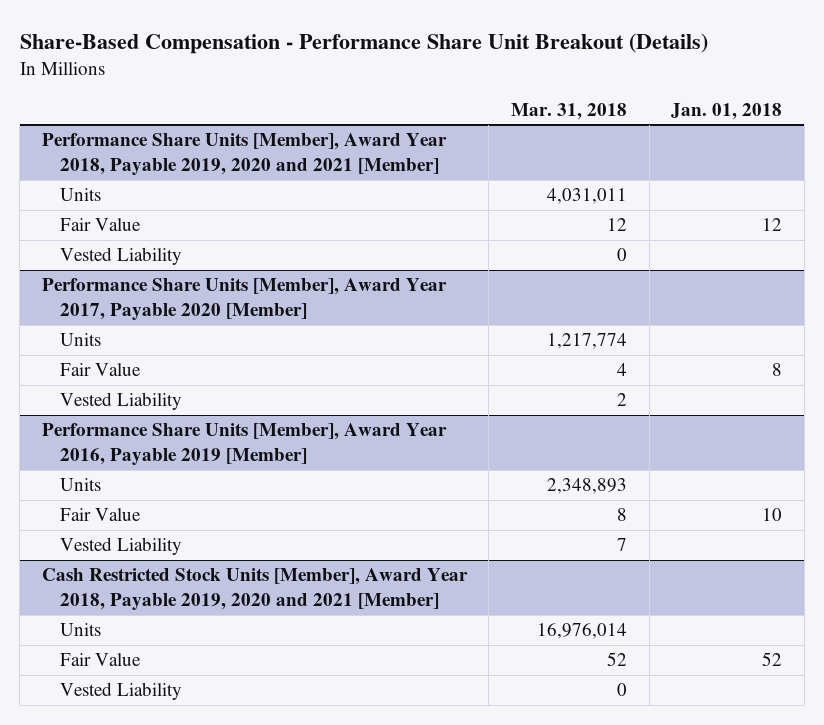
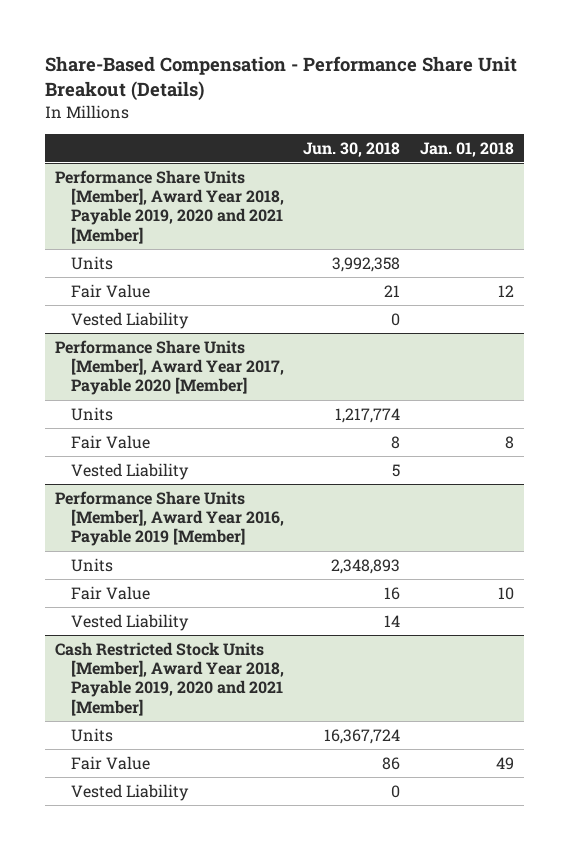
[510,102,627,120] Mar. 31, 2018 -> none
none -> [303,141,401,157] Jun. 30, 2018
[762,652,783,667] 52 -> [495,756,514,770] 49

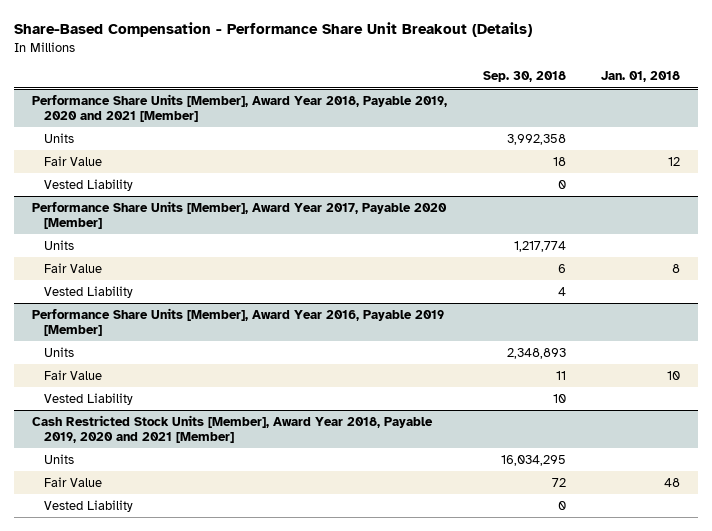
[303,141,401,157] Jun. 30, 2018 -> none
none -> [482,71,566,83] Sep. 30, 2018
[495,756,514,770] 49 -> [664,477,681,487] 48

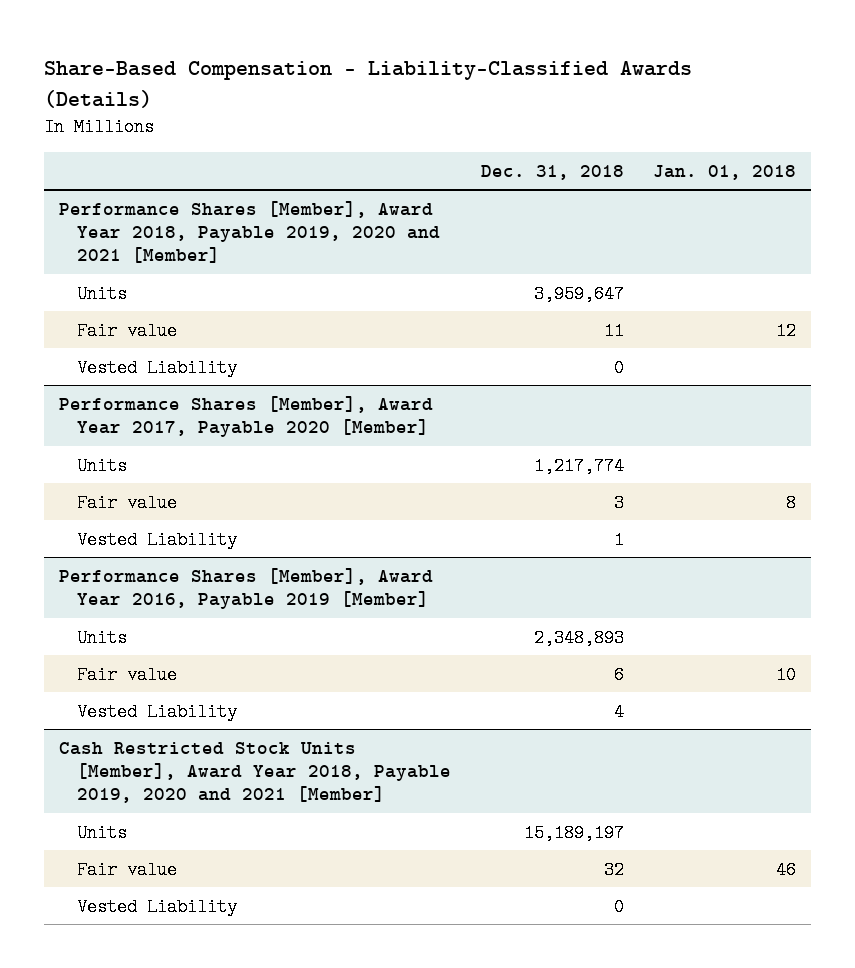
[14,22,533,38] Share-Based Compensation - Performance Share Unit Breakout (Details) -> [44,60,693,108] Share-Based Compensation - Liability-Classified Awards (Details)
[482,71,566,83] Sep. 30, 2018 -> none
none -> [480,164,624,180] Dec. 31, 2018
[31,93,447,123] Performance Share Units [Member], Award Year 2018, Payable 2019, 2020 and 2021 [Member] -> [58,200,441,264] Performance Shares [Member], Award Year 2018, Payable 2019, 2020 and 2021 [Member]
[43,155,102,166] Fair Value -> [77,321,178,340] Fair value
[31,200,447,230] Performance Share Units [Member], Award Year 2017, Payable 2020 [Member] -> [58,395,433,438] Performance Shares [Member], Award Year 2017, Payable 2020 [Member]
[43,262,102,273] Fair Value -> [77,493,178,512] Fair value
[31,307,444,337] Performance Share Units [Member], Award Year 2016, Payable 2019 [Member] -> [58,567,433,610] Performance Shares [Member], Award Year 2016, Payable 2019 [Member]
[43,369,102,380] Fair Value -> [77,665,178,684] Fair value
[43,476,102,487] Fair Value -> [77,860,178,879] Fair value
[664,477,681,487] 48 -> [775,860,796,879] 46

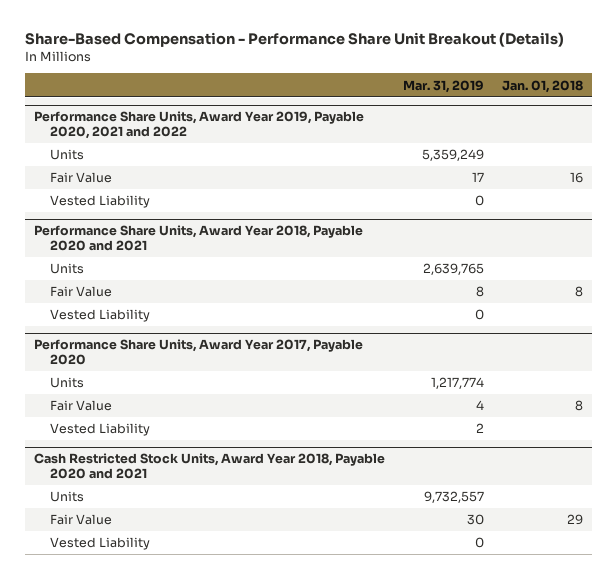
[44,60,693,108] Share-Based Compensation - Liability-Classified Awards (Details) -> [24,32,564,48] Share-Based Compensation - Performance Share Unit Breakout (Details)
[480,164,624,180] Dec. 31, 2018 -> none
none -> [402,79,484,93] Mar. 31, 2019
none -> [33,111,364,140] Performance Share Units, Award Year 2019, Payable 2020, 2021 and 2022
none -> [50,149,85,161] Units
none -> [50,172,113,184] Fair Value
none -> [50,195,151,209] Vested Liability
[58,200,441,264] Performance Shares [Member], Award Year 2018, Payable 2019, 2020 and 2021 [Member] -> [33,225,363,252] Performance Share Units, Award Year 2018, Payable 2020 and 2021
[77,321,178,340] Fair value -> [50,286,113,298] Fair Value
[775,321,796,340] 12 -> [574,286,583,298] 8
[58,395,433,438] Performance Shares [Member], Award Year 2017, Payable 2020 [Member] -> [33,339,363,366] Performance Share Units, Award Year 2017, Payable 2020
[77,493,178,512] Fair value -> [50,400,113,412] Fair Value
[58,567,433,610] Performance Shares [Member], Award Year 2016, Payable 2019 [Member] -> none
[77,628,128,647] Units -> none
[77,665,178,684] Fair value -> none
[77,702,238,721] Vested Liability -> none
[58,741,452,804] Cash Restricted Stock Units [Member], Award Year 2018, Payable 2019, 2020 and 2021 [Member] -> [33,453,385,480] Cash Restricted Stock Units, Award Year 2018, Payable 2020 and 2021
[77,860,178,879] Fair value -> [50,514,113,526] Fair Value
[775,860,796,879] 46 -> [566,514,583,526] 29

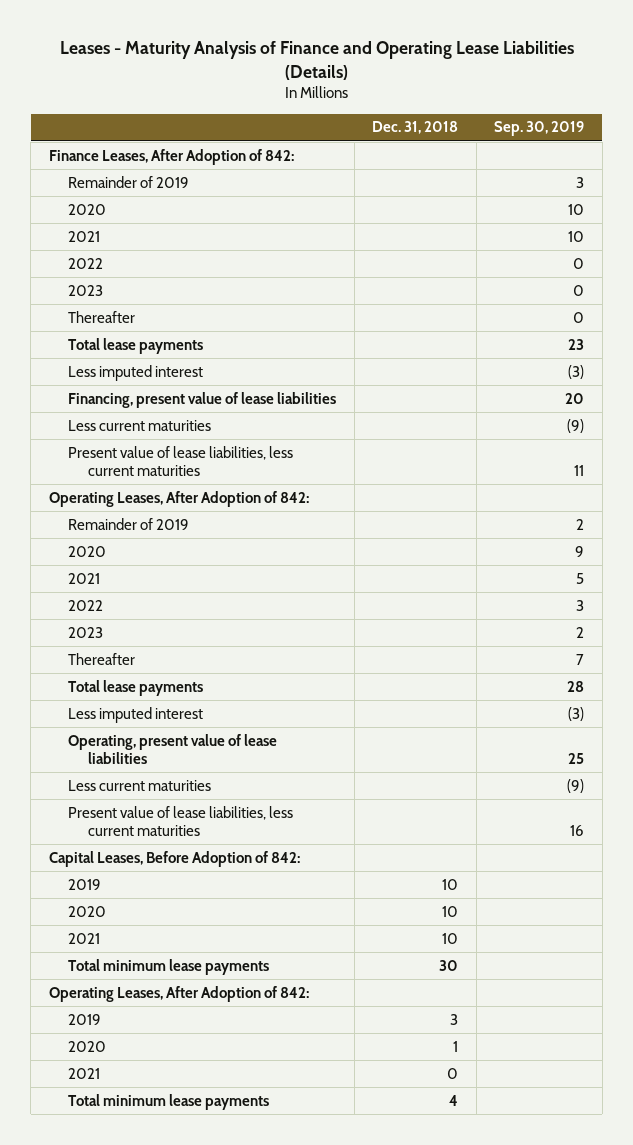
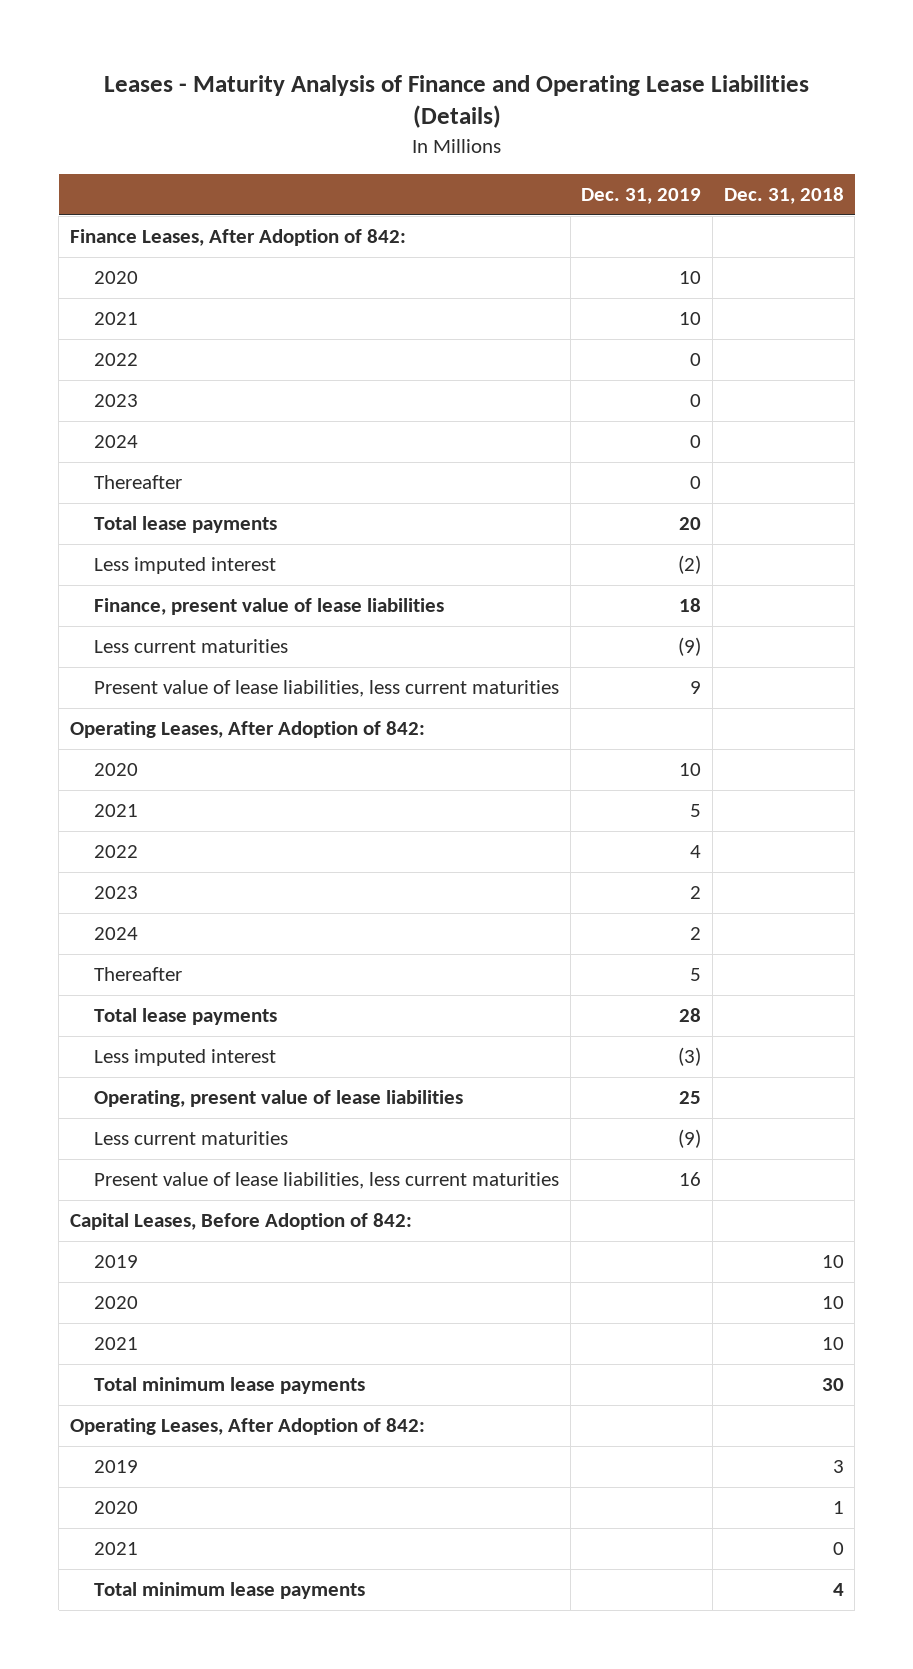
[494,121,585,137] Sep. 30, 2019 -> none
none -> [581,188,702,205] Dec. 31, 2019
[68,175,190,188] Remainder of 2019 -> none
none -> [94,435,139,449] 2024
[68,391,337,408] Financing, present value of lease liabilities -> [94,598,445,616] Finance, present value of lease liabilities
[68,517,190,530] Remainder of 2019 -> none
none -> [94,927,139,941] 2024

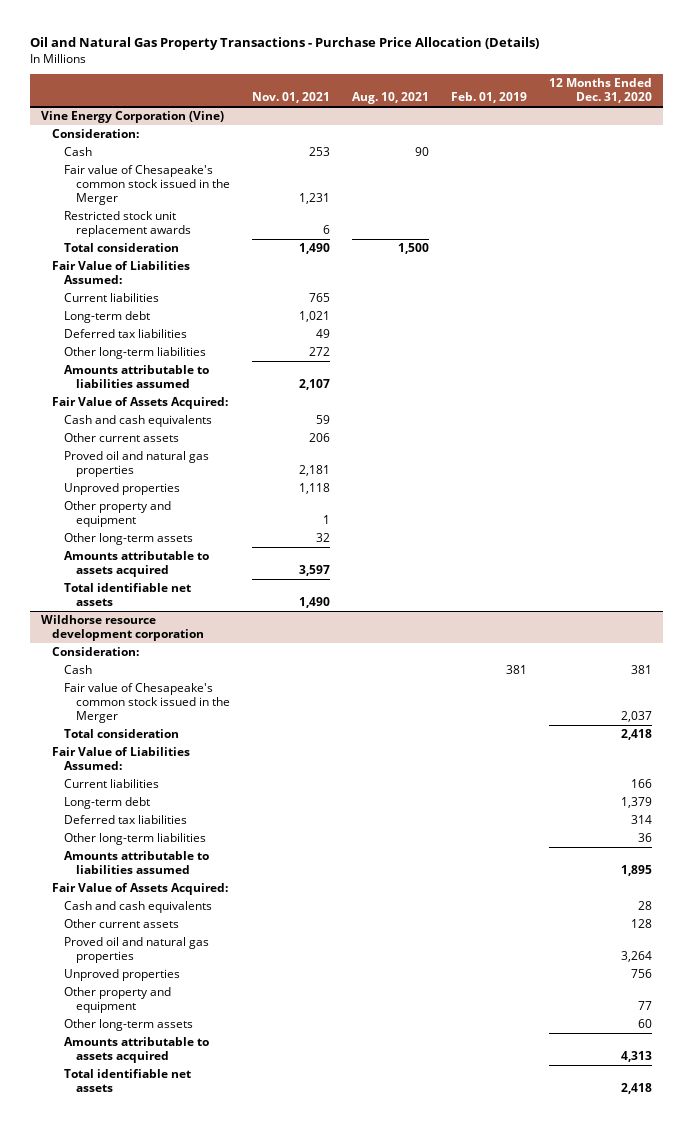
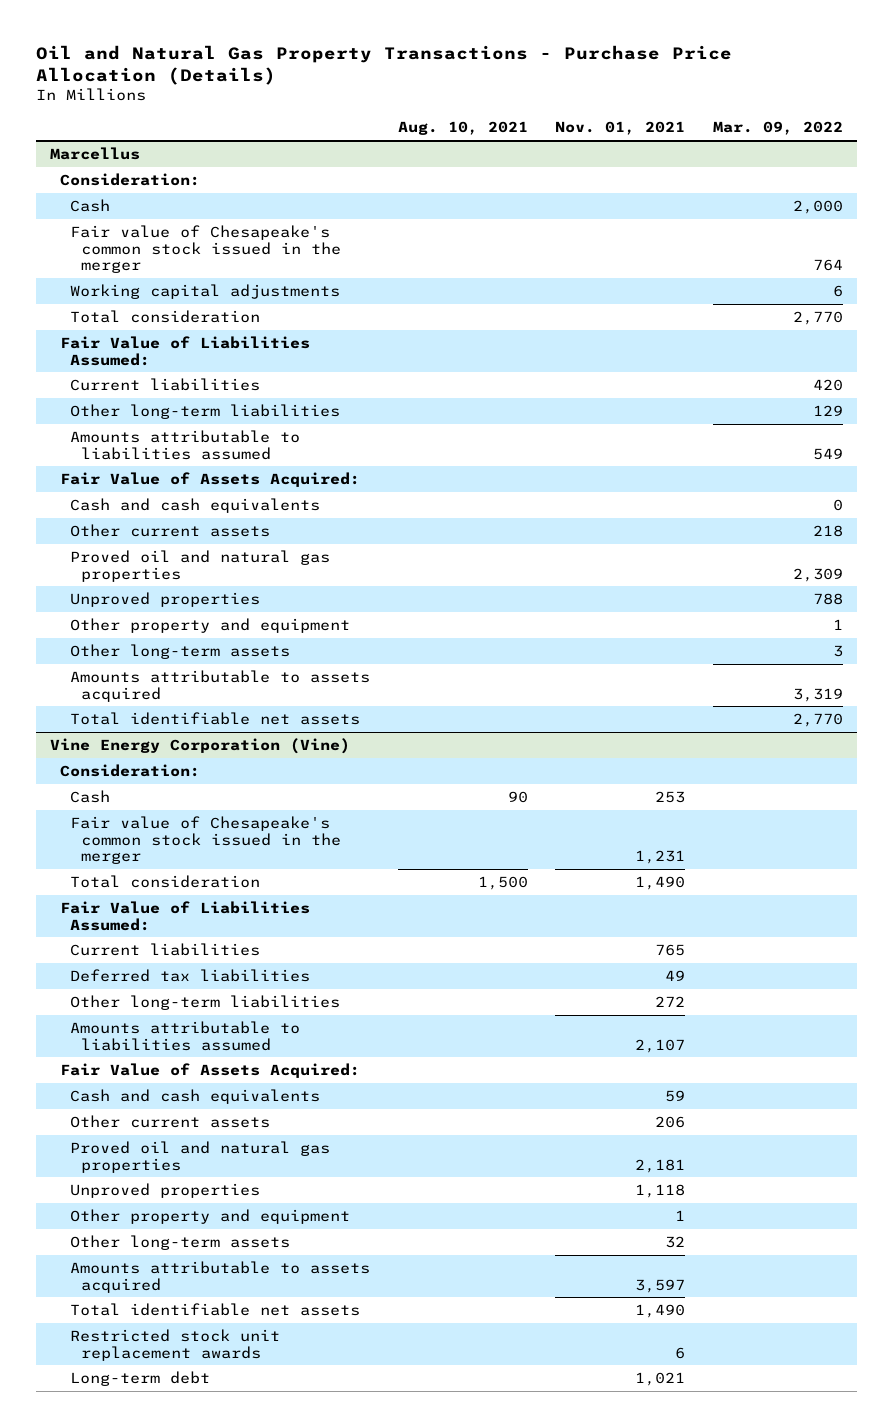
[451,92,528,104] Feb. 01, 2019 -> none
[549,78,653,104] 12 Months Ended Dec. 31, 2020 -> none
none -> [713,121,844,136] Mar. 09, 2022
none -> [50,146,141,160] Marcellus
none -> [60,172,201,186] Consideration:
none -> [70,198,111,212] Cash
none -> [70,224,341,274] Fair value of Chesapeake's common stock issued in the merger
none -> [70,283,341,299] Working capital adjustments
none -> [70,309,261,323] Total consideration
none -> [60,335,311,366] Fair Value of Liabilities Assumed:
none -> [70,377,261,391] Current liabilities
none -> [70,403,341,419] Other long-term liabilities
none -> [70,429,301,460] Amounts attributable to liabilities assumed
none -> [60,471,361,487] Fair Value of Assets Acquired:
none -> [70,497,321,513] Cash and cash equivalents
none -> [70,523,271,537] Other current assets
none -> [70,549,331,582] Proved oil and natural gas properties
none -> [70,591,261,607] Unproved properties
none -> [70,617,351,633] Other property and equipment
none -> [70,643,291,659] Other long-term assets
none -> [70,669,371,702] Amounts attributable to assets acquired
none -> [70,711,361,725] Total identifiable net assets
[64,165,230,205] Fair value of Chesapeake's common stock issued in the Merger -> [70,815,341,865] Fair value of Chesapeake's common stock issued in the merger
[40,615,205,642] Wildhorse resource development corporation -> none
[52,647,140,657] Consideration: -> none
[64,665,93,675] Cash -> none
[64,683,230,723] Fair value of Chesapeake's common stock issued in the Merger -> none
[64,729,180,739] Total consideration -> none
[52,747,191,771] Fair Value of Liabilities Assumed: -> none
[64,779,160,789] Current liabilities -> none
[64,797,151,810] Long-term debt -> none
[64,815,188,825] Deferred tax liabilities -> none
[64,833,207,846] Other long-term liabilities -> none
[64,851,210,875] Amounts attributable to liabilities assumed -> none
[52,883,229,896] Fair Value of Assets Acquired: -> none
[64,901,213,914] Cash and cash equivalents -> none
[64,919,180,929] Other current assets -> none
[64,937,210,964] Proved oil and natural gas properties -> none
[64,969,181,982] Unproved properties -> none
[64,987,172,1014] Other property and equipment -> none
[64,1019,194,1032] Other long-term assets -> none
[64,1037,210,1064] Amounts attributable to assets acquired -> none
[64,1069,192,1093] Total identifiable net assets -> none
[64,211,191,238] Restricted stock unit replacement awards -> [70,1328,281,1361] Restricted stock unit replacement awards
[64,311,151,324] Long-term debt -> [70,1370,211,1386] Long-term debt

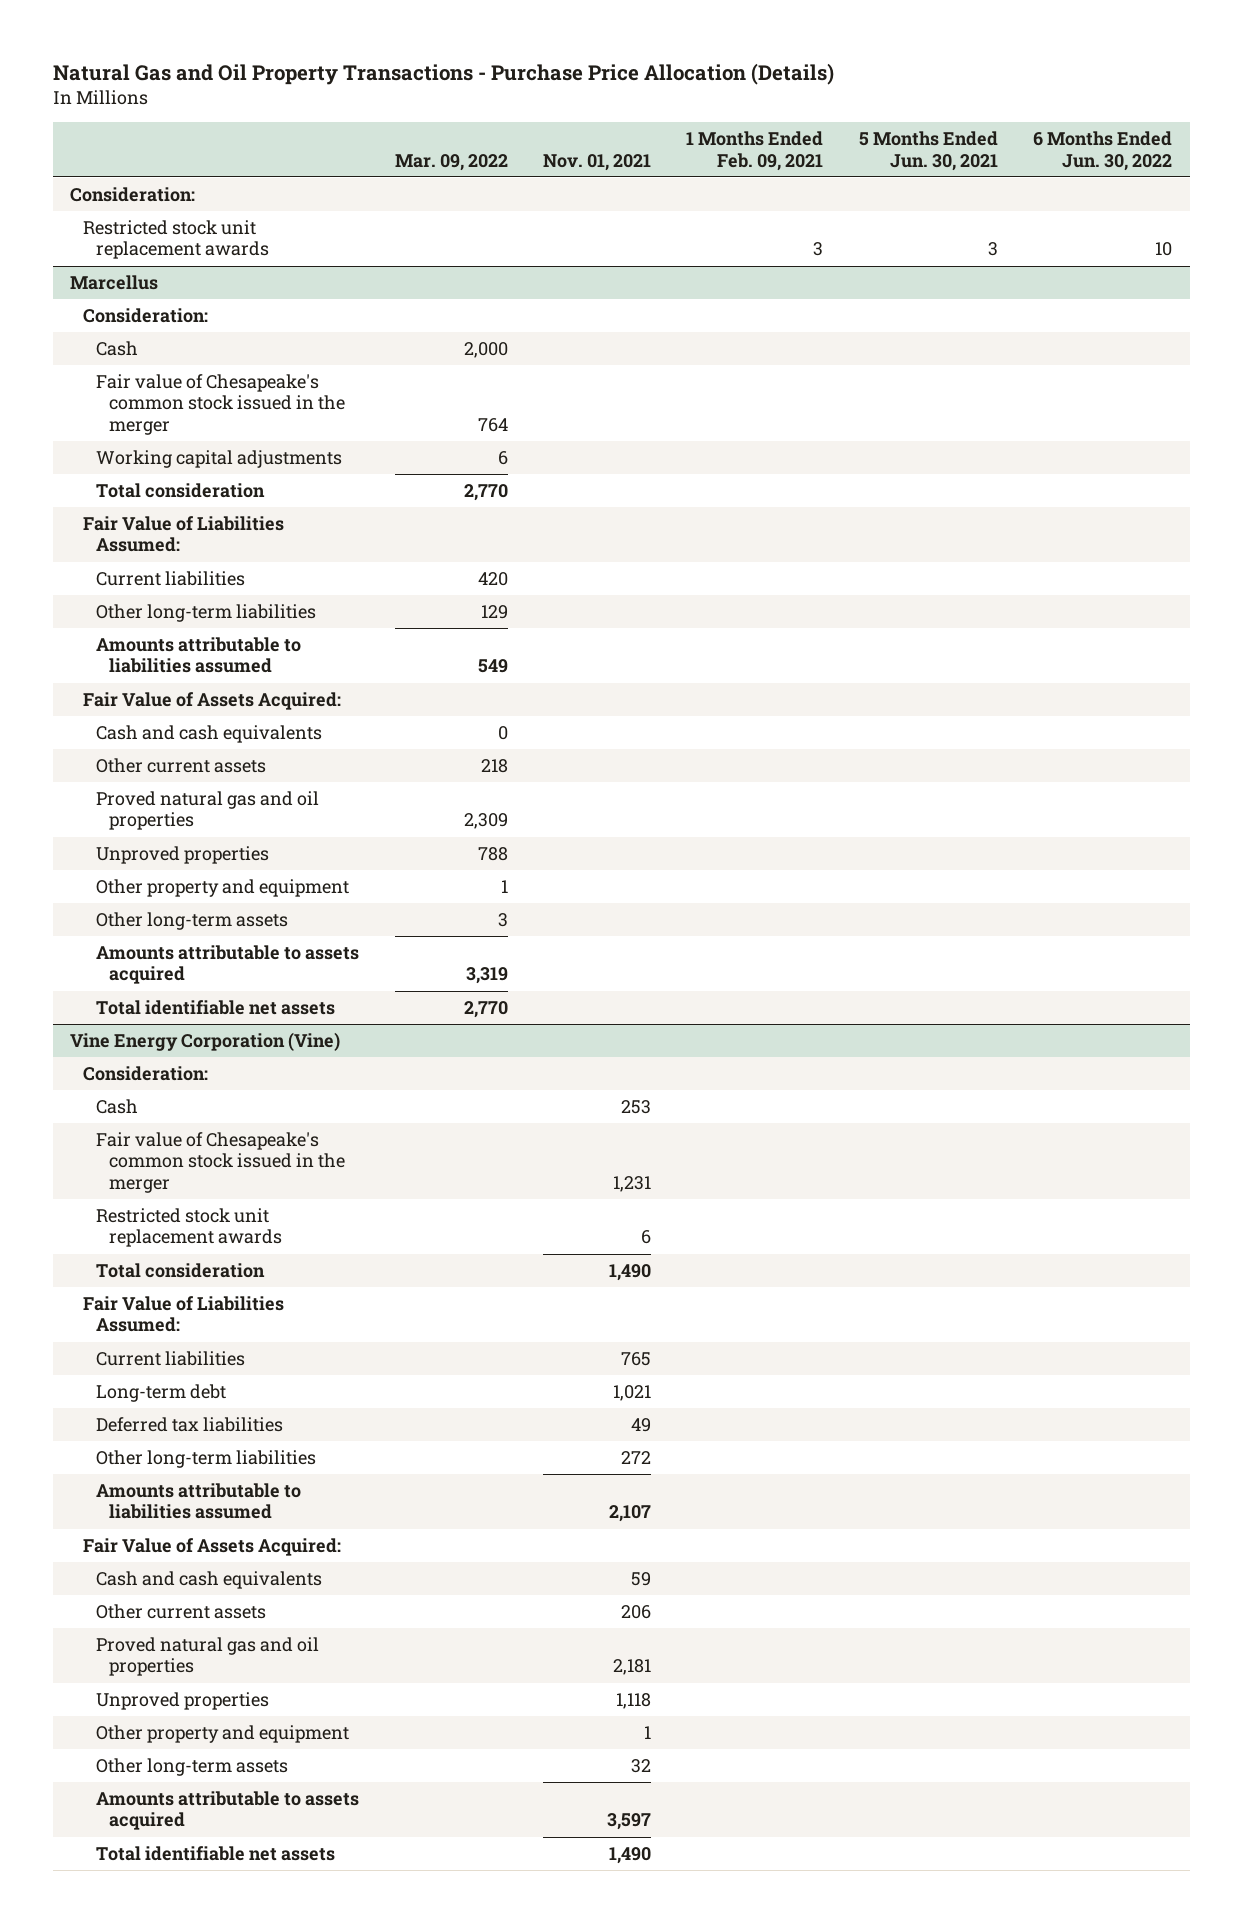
[36,44,733,85] Oil and Natural Gas Property Transactions - Purchase Price Allocation (Details) -> [52,63,834,86] Natural Gas and Oil Property Transactions - Purchase Price Allocation (Details)
[397,121,528,136] Aug. 10, 2021 -> none
none -> [686,131,824,171] 1 Months Ended Feb. 09, 2021
none -> [858,131,998,171] 5 Months Ended Jun. 30, 2021
none -> [1032,131,1172,171] 6 Months Ended Jun. 30, 2022
none -> [70,186,196,202] Consideration:
none -> [83,219,270,260] Restricted stock unit replacement awards
[70,549,331,582] Proved oil and natural gas properties -> [96,790,320,831] Proved natural gas and oil properties
[70,1328,281,1361] Restricted stock unit replacement awards -> [96,1207,283,1248] Restricted stock unit replacement awards
[70,1370,211,1386] Long-term debt -> [96,1383,227,1402] Long-term debt
[70,1140,331,1173] Proved oil and natural gas properties -> [96,1636,320,1677] Proved natural gas and oil properties

